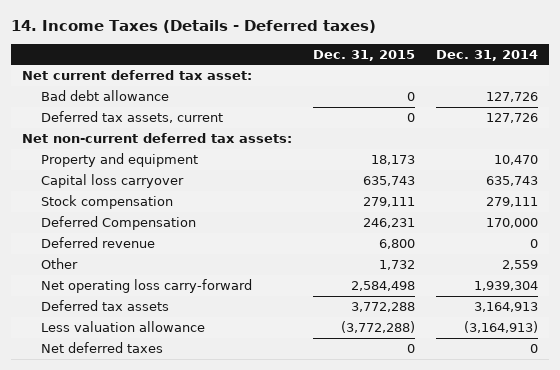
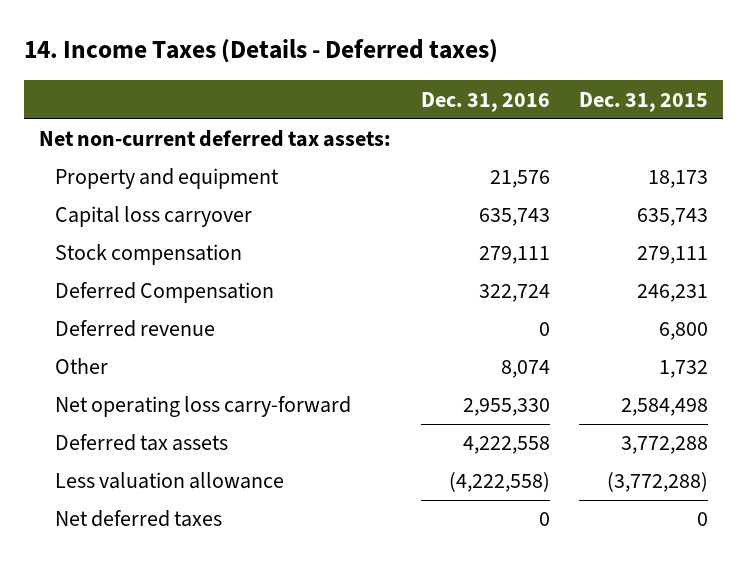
[436,49,539,61] Dec. 31, 2014 -> none
none -> [420,91,550,112] Dec. 31, 2016
[21,70,252,81] Net current deferred tax asset: -> none
[41,90,170,102] Bad debt allowance -> none
[41,111,224,124] Deferred tax assets, current -> none

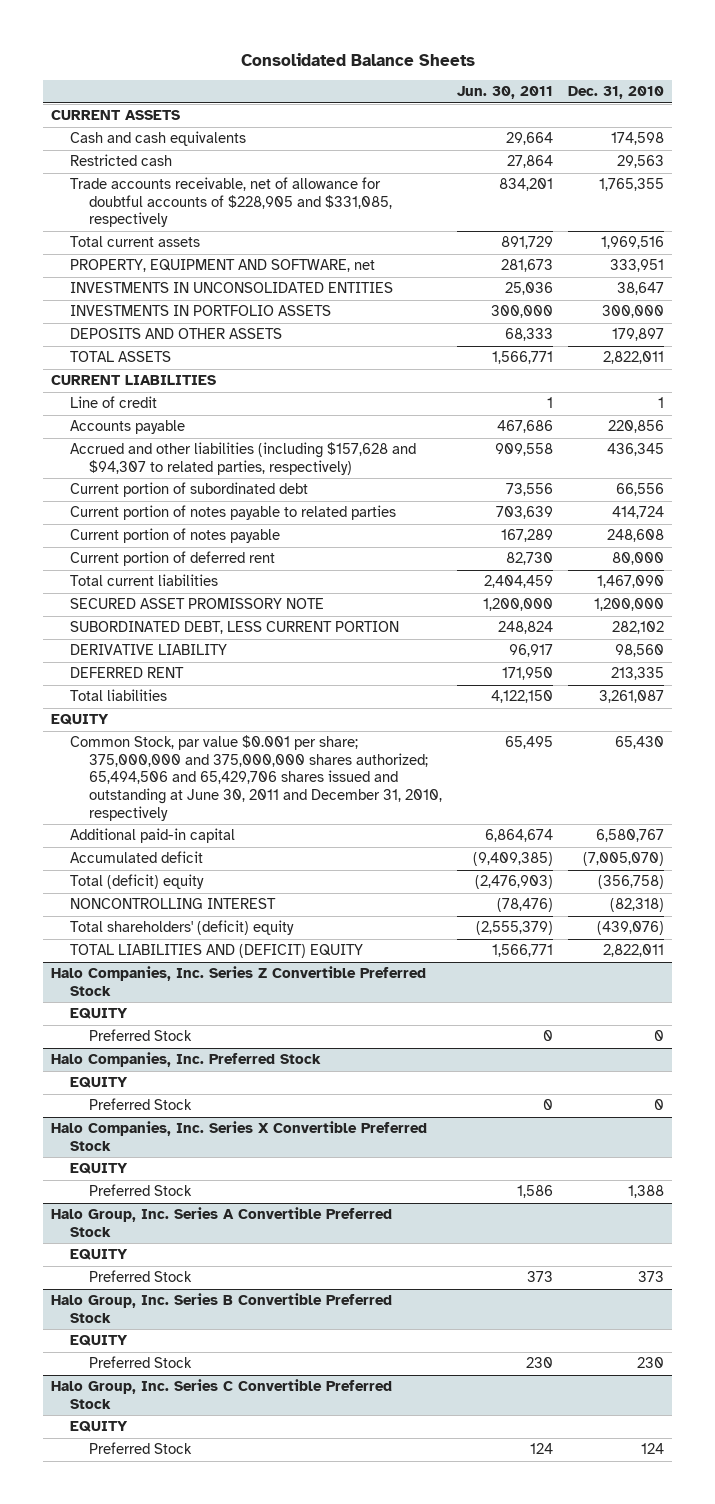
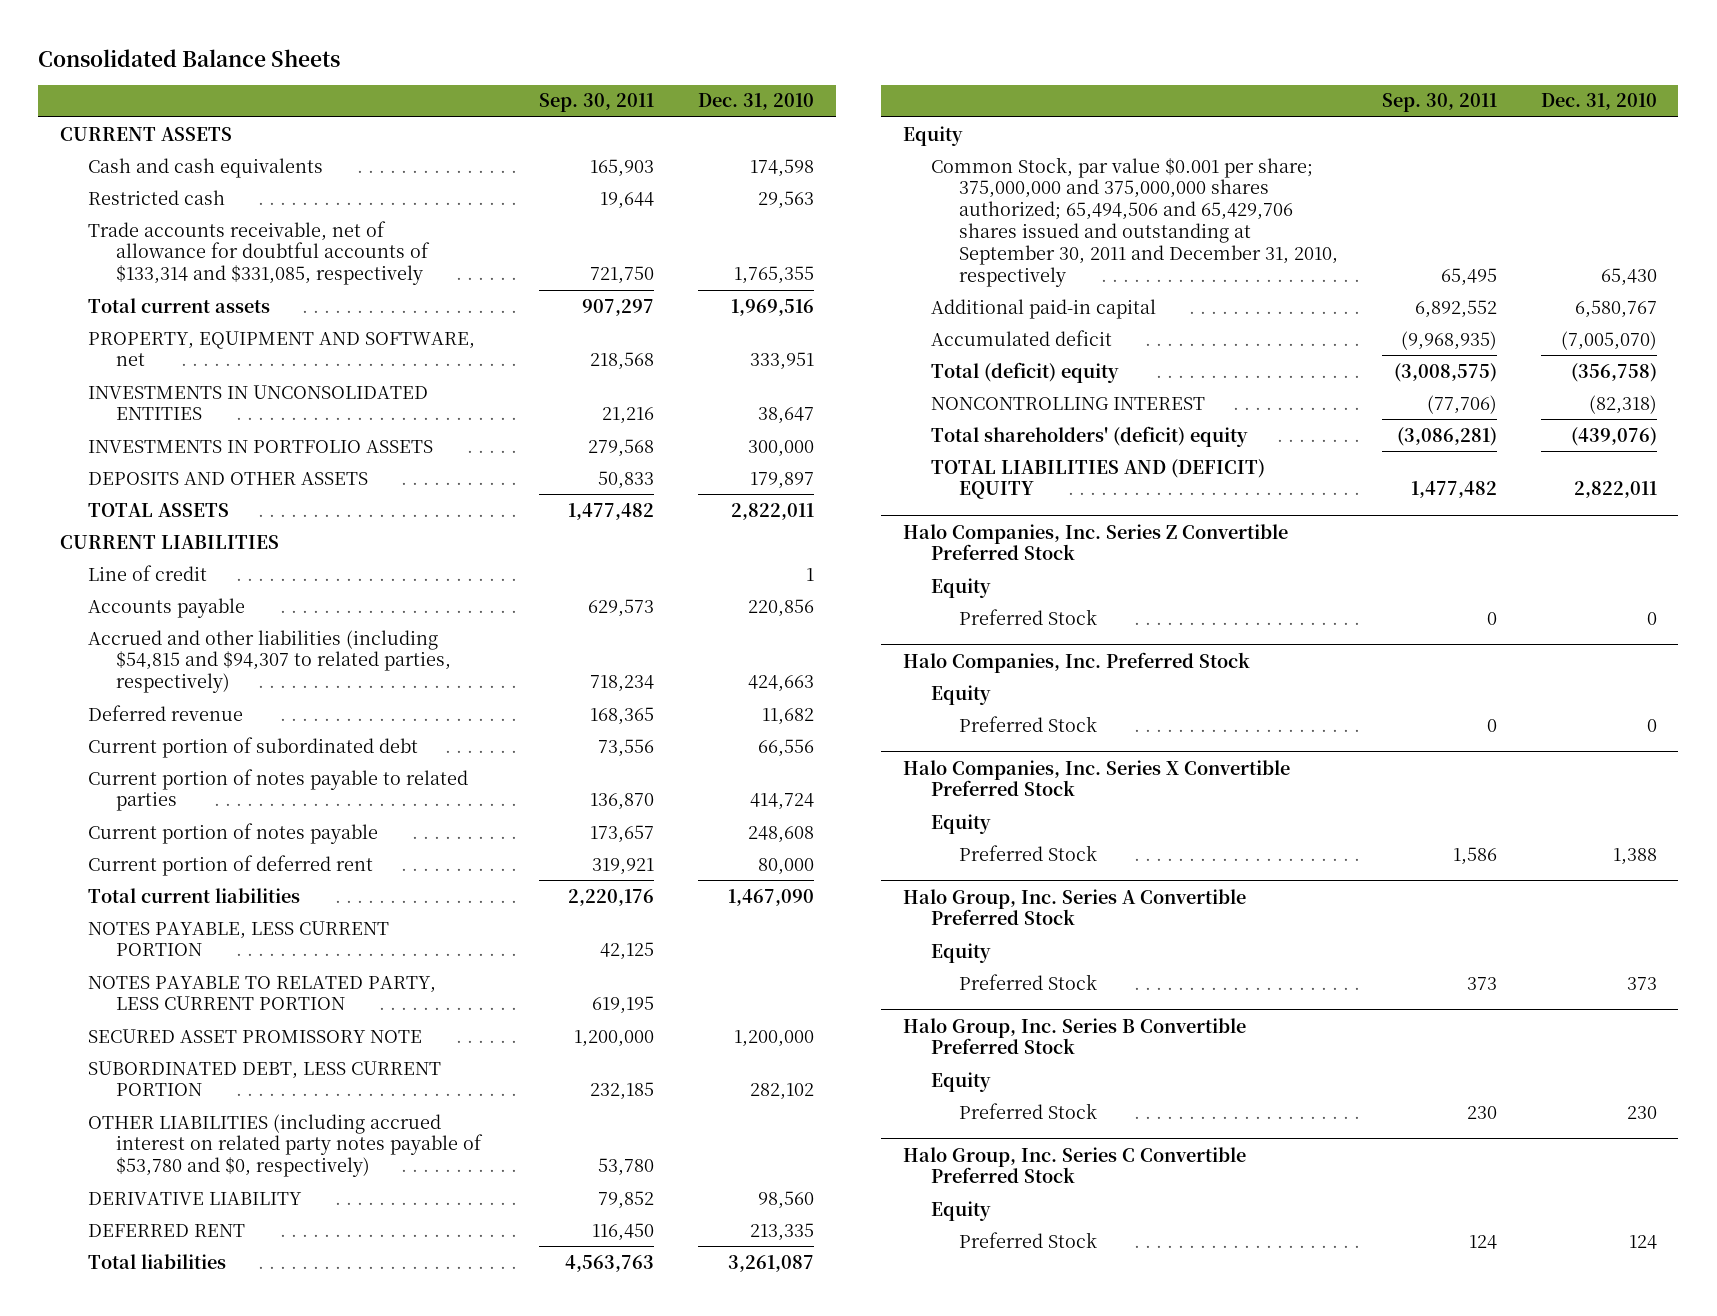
[457,86,554,100] Jun. 30, 2011 -> none
none -> [539,93,655,113] Sep. 30, 2011
[69,177,392,228] Trade accounts receivable, net of allowance for doubtful accounts of $228,905 and $331,085, respectively -> [88,220,431,286] Trade accounts receivable, net of allowance for doubtful accounts of $133,314 and $331,085, respectively
[69,442,416,475] Accrued and other liabilities (including $157,628 and $94,307 to related parties, respectively) -> [88,629,452,694] Accrued and other liabilities (including $54,815 and $94,307 to related parties, respectively)
[607,443,665,457] 436,345 -> [747,675,814,693] 424,663
none -> [88,704,244,721] Deferred revenue
none -> [88,920,390,957] NOTES PAYABLE, LESS CURRENT PORTION
none -> [88,975,437,1011] NOTES PAYABLE TO RELATED PARTY, LESS CURRENT PORTION
none -> [88,1113,484,1178] OTHER LIABILITIES (including accrued interest on related party notes payable of $53,780 and $0, respectively)
[50,714,109,726] EQUITY -> [902,125,963,146] Equity
[69,735,442,821] Common Stock, par value $0.001 per share; 375,000,000 and 375,000,000 shares authorized; 65,494,506 and 65,429,706 shares issued and outstanding at June 30, 2011 and December 31, 2010, respectively -> [931,156,1339,287] Common Stock, par value $0.001 per share; 375,000,000 and 375,000,000 shares authorized; 65,494,506 and 65,429,706 shares issued and outstanding at September 30, 2011 and December 31, 2010, respectively
[69,1008,128,1020] EQUITY -> [931,577,992,598] Equity
[69,1077,128,1089] EQUITY -> [931,684,992,705] Equity
[69,1163,128,1175] EQUITY -> [931,813,992,834] Equity
[69,1249,128,1261] EQUITY -> [931,942,992,963] Equity
[69,1335,128,1347] EQUITY -> [931,1071,992,1092] Equity
[69,1421,128,1433] EQUITY -> [931,1200,992,1221] Equity

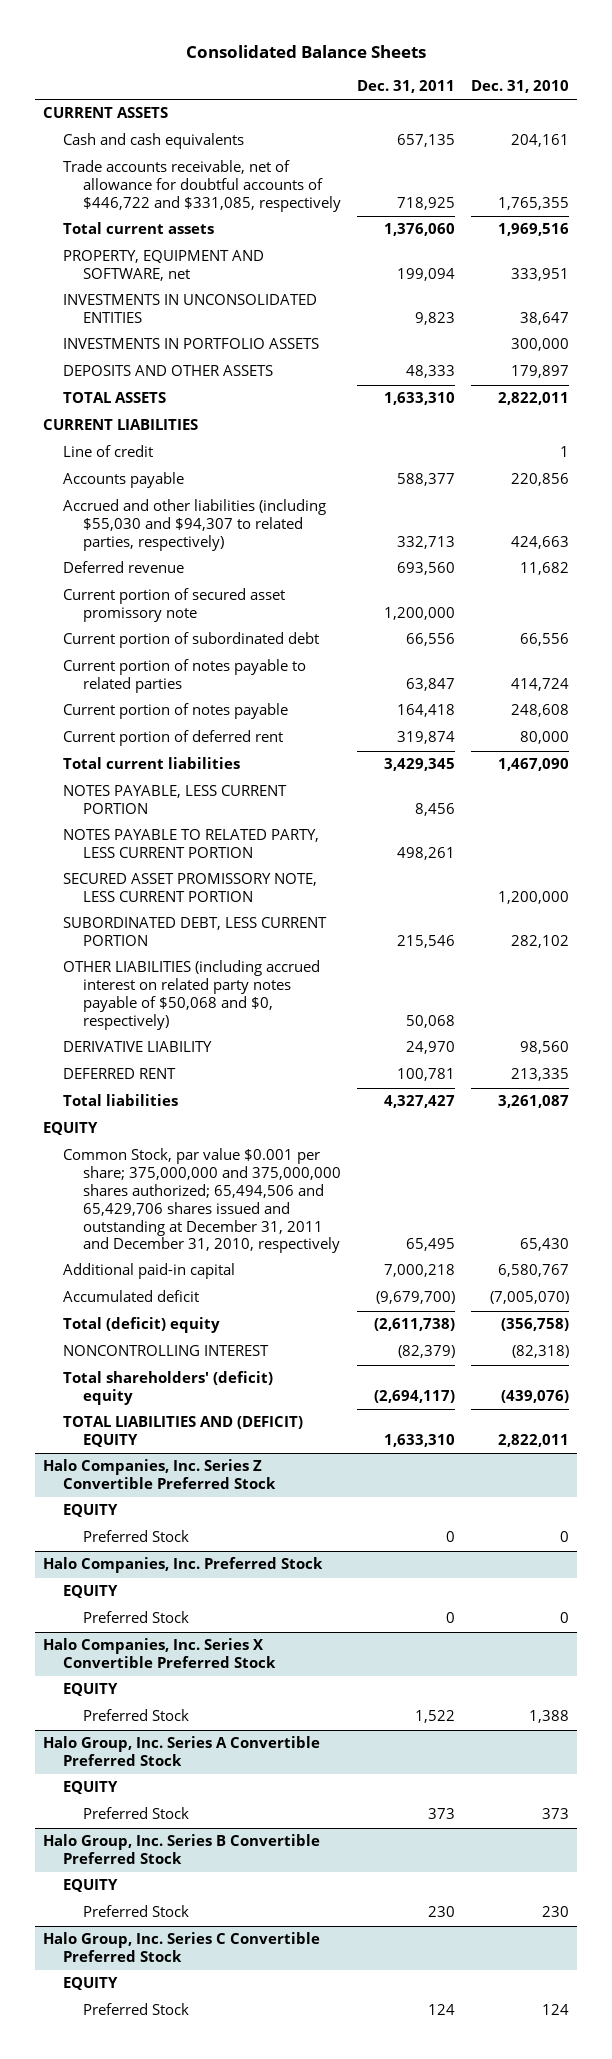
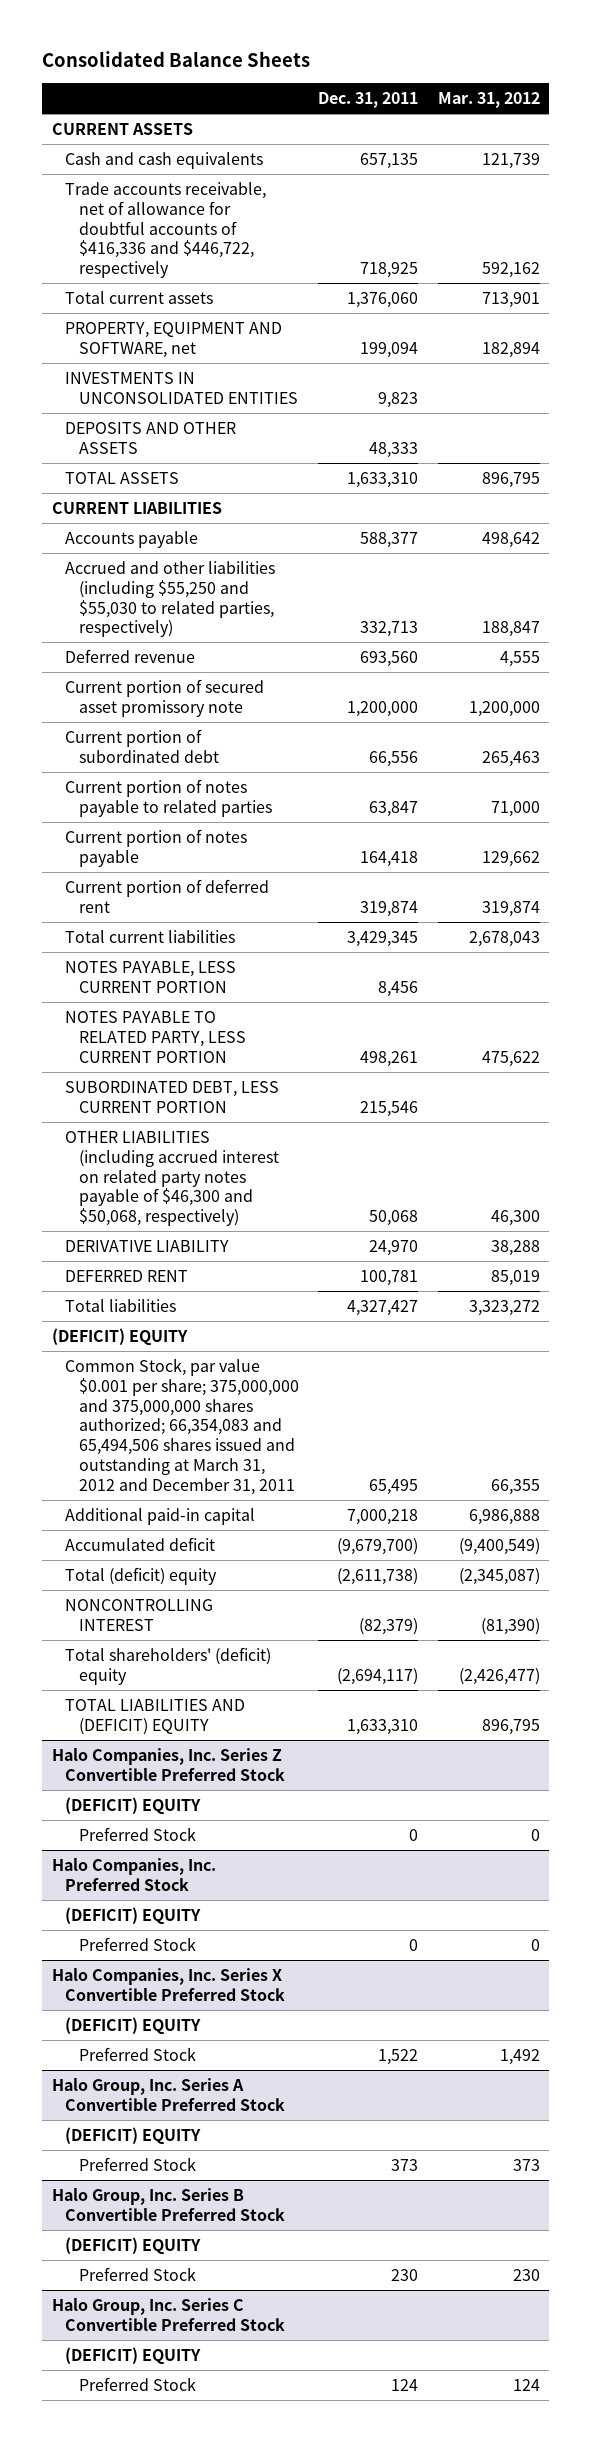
[470,80,569,94] Dec. 31, 2010 -> none
none -> [437,92,540,109] Mar. 31, 2012
[62,160,341,213] Trade accounts receivable, net of allowance for doubtful accounts of $446,722 and $331,085, respectively -> [65,181,267,279] Trade accounts receivable, net of allowance for doubtful accounts of $416,336 and $446,722, respectively
[62,338,319,350] INVESTMENTS IN PORTFOLIO ASSETS -> none
[62,445,153,458] Line of credit -> none
[62,499,326,552] Accrued and other liabilities (including $55,030 and $94,307 to related parties, respectively) -> [65,560,276,638] Accrued and other liabilities (including $55,250 and $55,030 to related parties, respectively)
[62,873,317,903] SECURED ASSET PROMISSORY NOTE, LESS CURRENT PORTION -> none
[62,960,320,1030] OTHER LIABILITIES (including accrued interest on related party notes payable of $50,068 and $0, respectively) -> [65,1130,279,1227] OTHER LIABILITIES (including accrued interest on related party notes payable of $46,300 and $50,068, respectively)
[42,1122,98,1136] EQUITY -> [51,1327,188,1345] (DEFICIT) EQUITY
[62,1148,341,1254] Common Stock, par value $0.001 per share; 375,000,000 and 375,000,000 shares authorized; 65,494,506 and 65,429,706 shares issued and outstanding at December 31, 2011 and December 31, 2010, respectively -> [65,1357,299,1495] Common Stock, par value $0.001 per share; 375,000,000 and 375,000,000 shares authorized; 66,354,083 and 65,494,506 shares issued and outstanding at March 31, 2012 and December 31, 2011
[62,1504,118,1518] EQUITY -> [65,1796,202,1814] (DEFICIT) EQUITY
[62,1585,118,1599] EQUITY -> [65,1906,202,1924] (DEFICIT) EQUITY
[62,1683,118,1697] EQUITY -> [65,2016,202,2034] (DEFICIT) EQUITY
[62,1781,118,1795] EQUITY -> [65,2126,202,2144] (DEFICIT) EQUITY
[62,1879,118,1893] EQUITY -> [65,2236,202,2254] (DEFICIT) EQUITY
[62,1977,118,1991] EQUITY -> [65,2346,202,2364] (DEFICIT) EQUITY

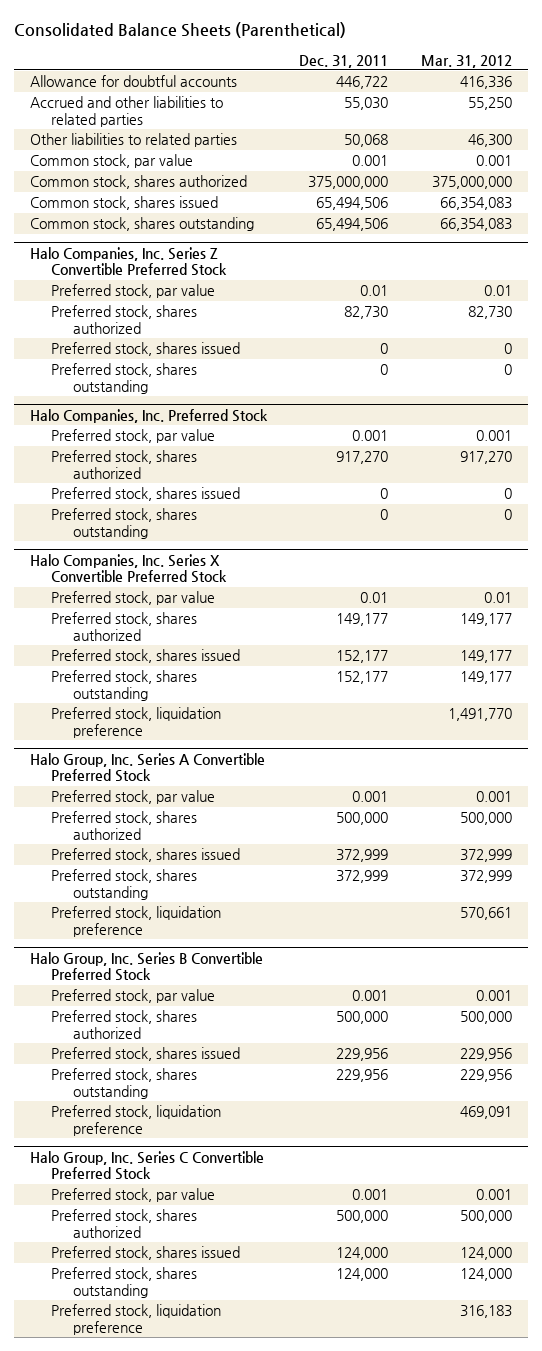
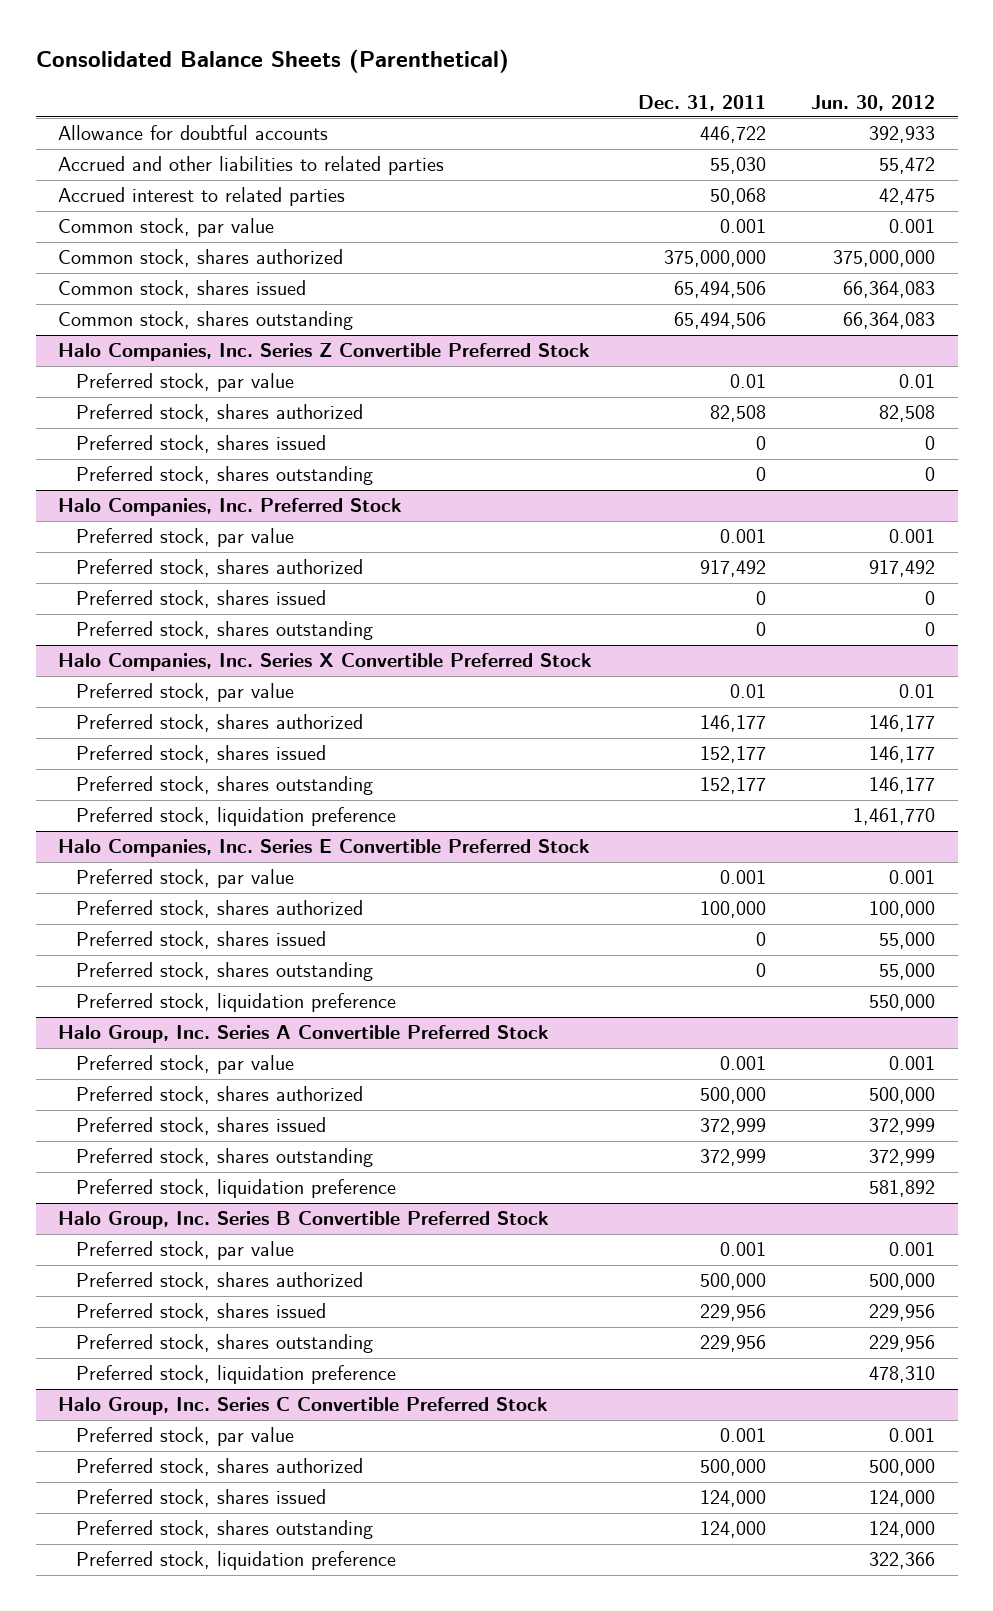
[420,54,512,68] Mar. 31, 2012 -> none
none -> [811,94,936,111] Jun. 30, 2012
[29,133,237,148] Other liabilities to related parties -> [58,187,346,207] Accrued interest to related parties
[344,306,389,320] 82,730 -> [709,405,766,423] 82,508
[336,451,389,465] 917,270 -> [699,560,766,578] 917,492
[336,613,389,627] 149,177 -> [699,715,766,733] 146,177
none -> [58,839,591,858] Halo Companies, Inc. Series E Convertible Preferred Stock
none -> [76,869,295,889] Preferred stock, par value
none -> [76,900,364,919] Preferred stock, shares authorized
none -> [76,931,327,950] Preferred stock, shares issued
none -> [76,962,374,982] Preferred stock, shares outstanding
none -> [76,993,397,1013] Preferred stock, liquidation preference

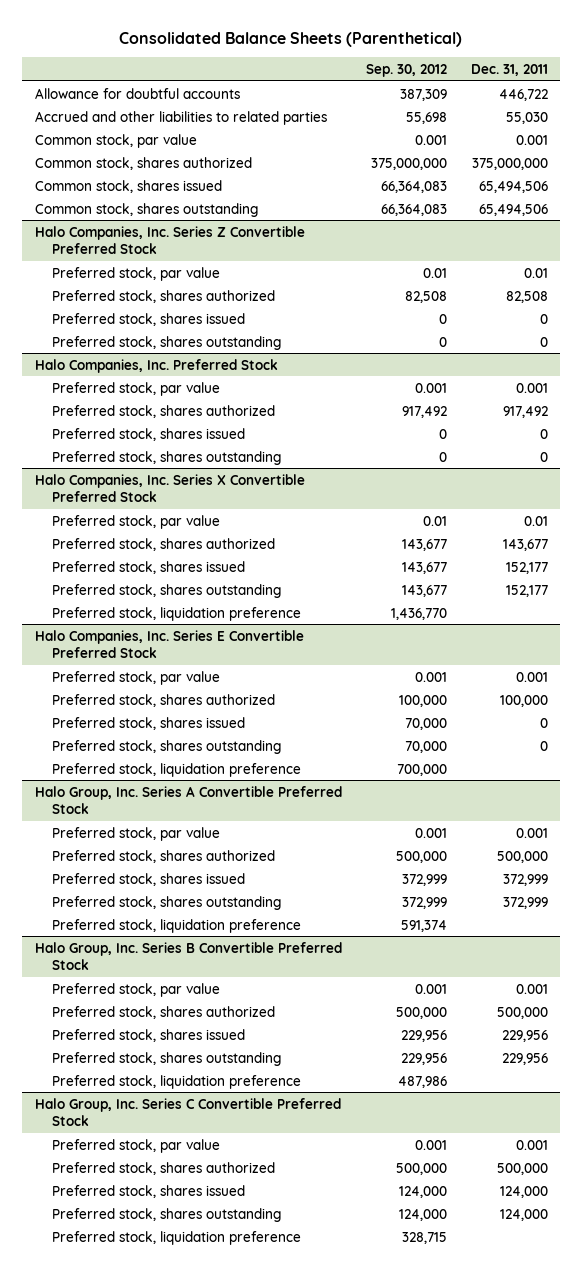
[811,94,936,111] Jun. 30, 2012 -> none
none -> [365,63,447,77] Sep. 30, 2012
[58,187,346,207] Accrued interest to related parties -> none
[699,715,766,733] 146,177 -> [502,538,548,551] 143,677

